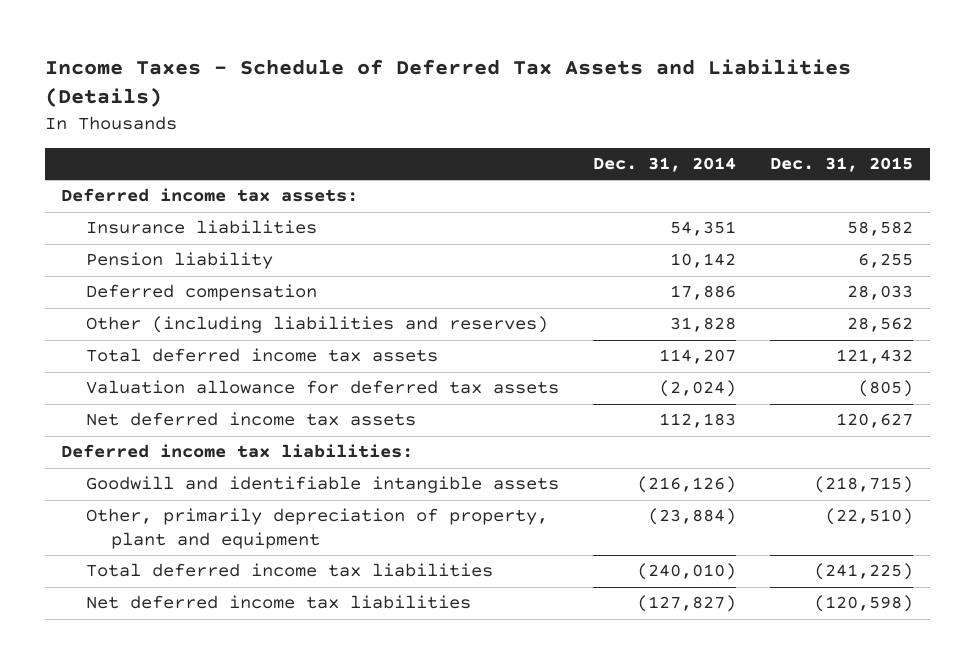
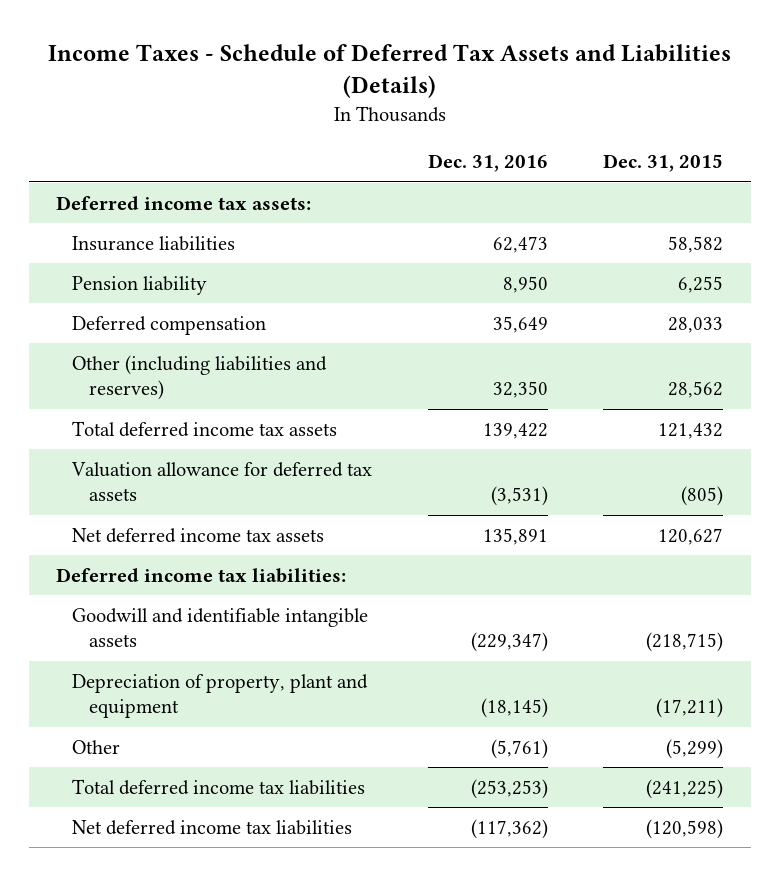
[593,157,737,173] Dec. 31, 2014 -> none
none -> [427,154,548,173] Dec. 31, 2016
[86,508,549,549] Other, primarily depreciation of property, plant and equipment -> [72,673,369,719] Depreciation of property, plant and equipment
[824,508,913,526] (22,510) -> [656,698,724,719] (17,211)
none -> [72,739,121,754] Other

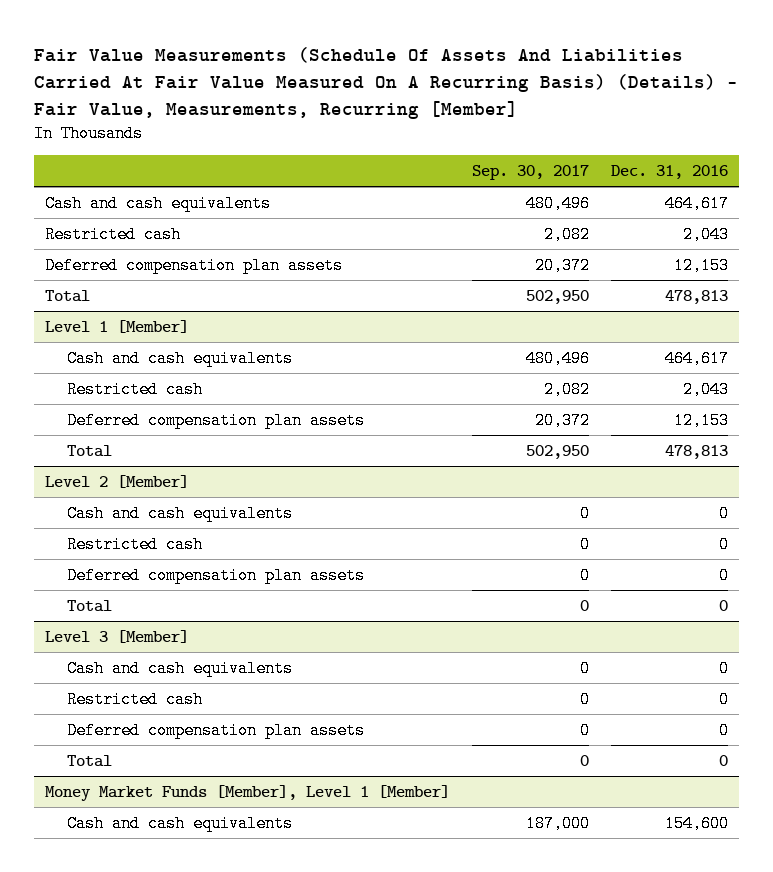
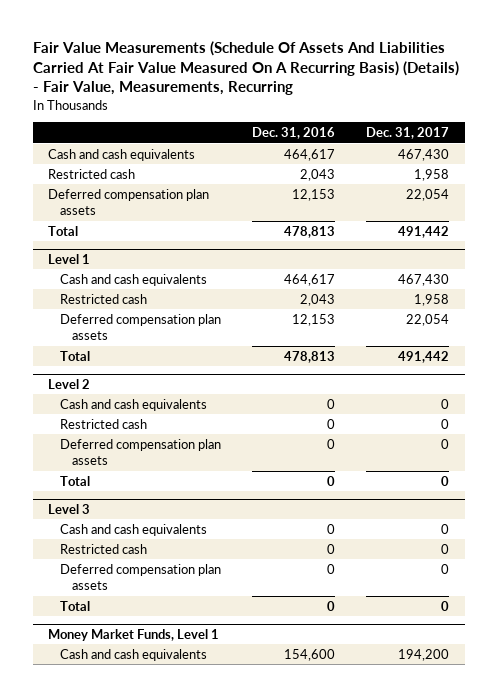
[34,47,739,119] Fair Value Measurements (Schedule Of Assets And Liabilities Carried At Fair Value Measured On A Recurring Basis) (Details) - Fair Value, Measurements, Recurring [Member] -> [32,40,459,96] Fair Value Measurements (Schedule Of Assets And Liabilities Carried At Fair Value Measured On A Recurring Basis) (Details) - Fair Value, Measurements, Recurring
[472,165,590,181] Sep. 30, 2017 -> none
none -> [366,127,450,140] Dec. 31, 2017
[45,319,190,333] Level 1 [Member] -> [48,253,91,264] Level 1
[45,474,190,488] Level 2 [Member] -> [48,378,91,389] Level 2
[45,629,190,643] Level 3 [Member] -> [48,503,91,514] Level 3
[45,784,451,801] Money Market Funds [Member], Level 1 [Member] -> [48,628,220,641] Money Market Funds, Level 1

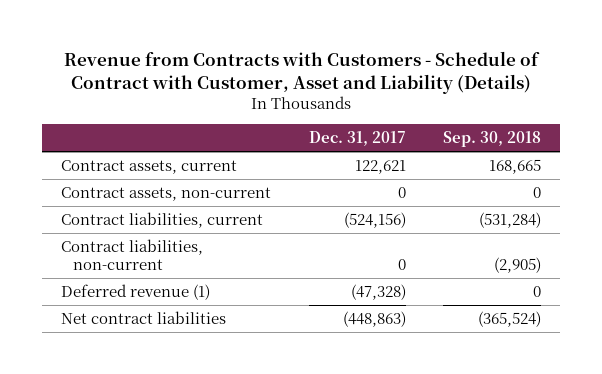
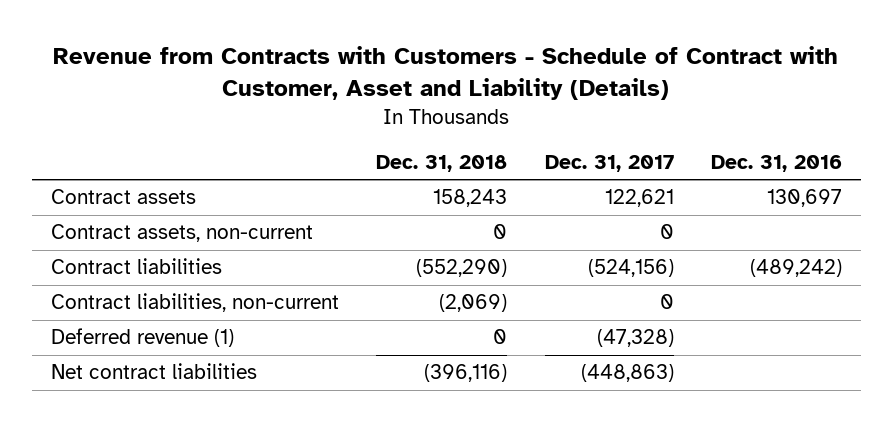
[443,130,542,147] Sep. 30, 2018 -> none
none -> [376,154,508,172] Dec. 31, 2018
none -> [710,154,842,172] Dec. 31, 2016
[61,160,238,175] Contract assets, current -> [50,189,196,205] Contract assets
[61,212,264,229] Contract liabilities, current -> [50,258,222,275] Contract liabilities

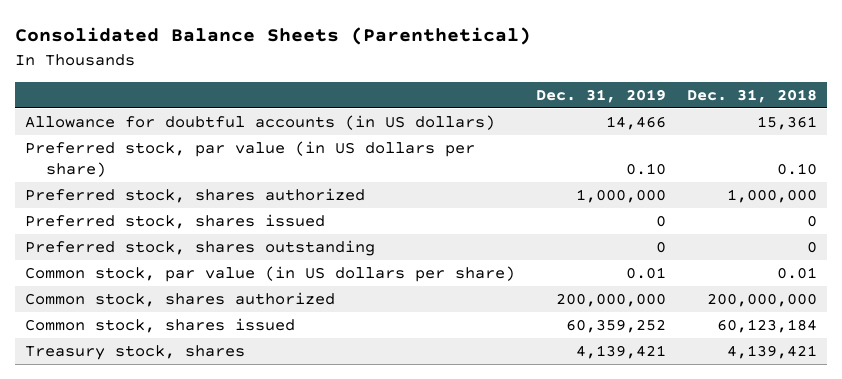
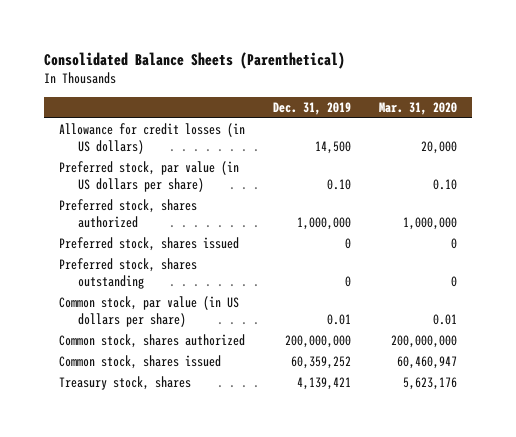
[686,89,817,104] Dec. 31, 2018 -> none
none -> [379,101,458,115] Mar. 31, 2020
[25,115,496,131] Allowance for doubtful accounts (in US dollars) -> [58,123,245,154] Allowance for credit losses (in US dollars)
[605,116,666,131] 14,466 -> [315,140,352,154] 14,500

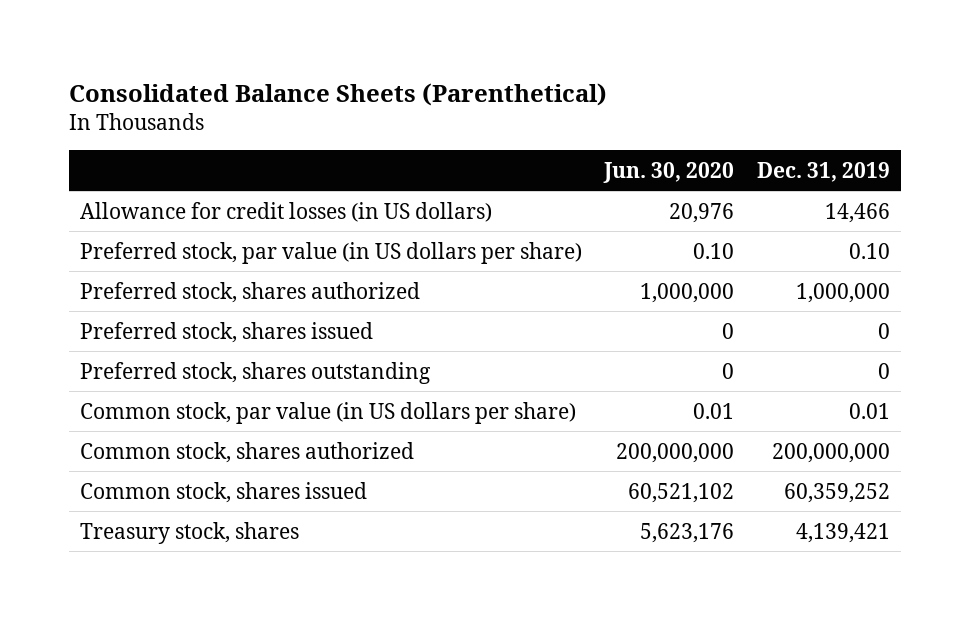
[379,101,458,115] Mar. 31, 2020 -> none
none -> [603,161,735,183] Jun. 30, 2020
[315,140,352,154] 14,500 -> [824,202,890,223] 14,466

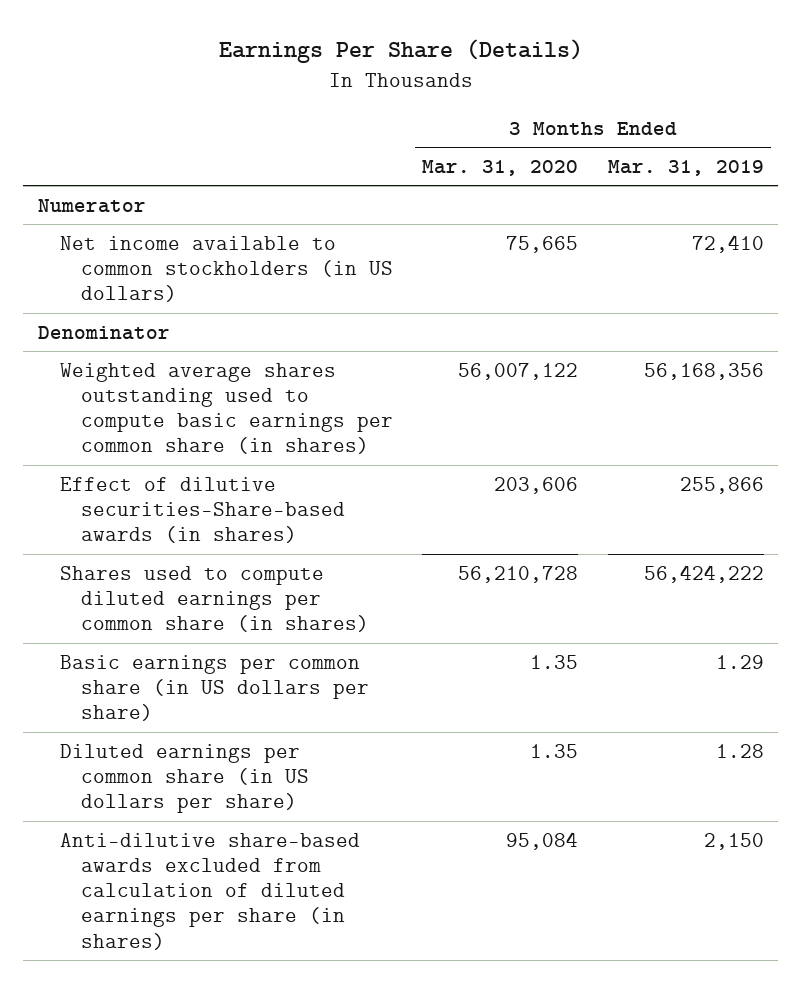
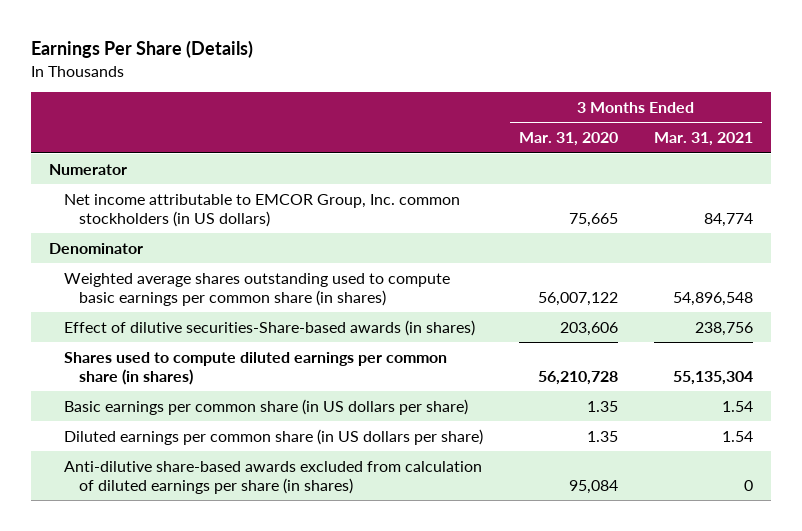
[607,160,764,177] Mar. 31, 2019 -> none
none -> [653,132,753,147] Mar. 31, 2021
[59,235,393,303] Net income available to common stockholders (in US dollars) -> [63,193,460,227] Net income attributable to EMCOR Group, Inc. common stockholders (in US dollars)

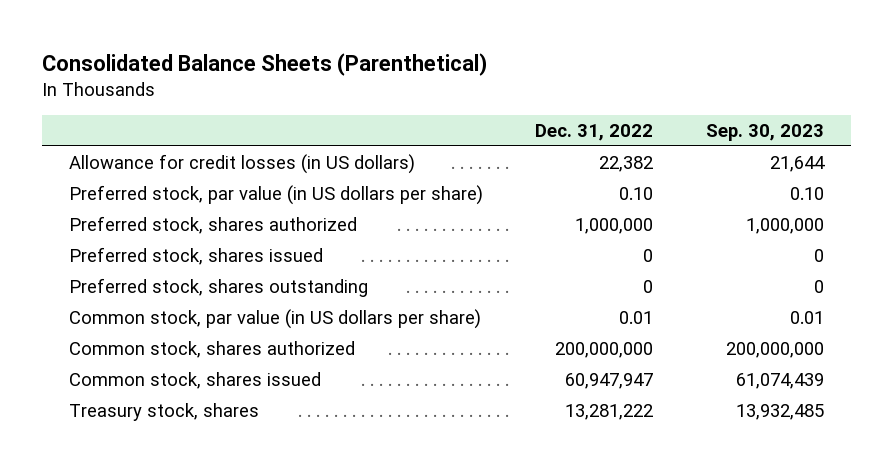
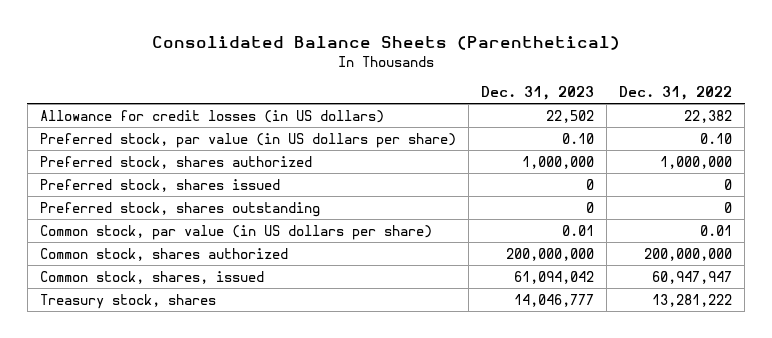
[706,123,825,141] Sep. 30, 2023 -> none
none -> [481,85,595,100] Dec. 31, 2023
[68,372,321,390] Common stock, shares issued -> [39,270,264,284] Common stock, shares, issued

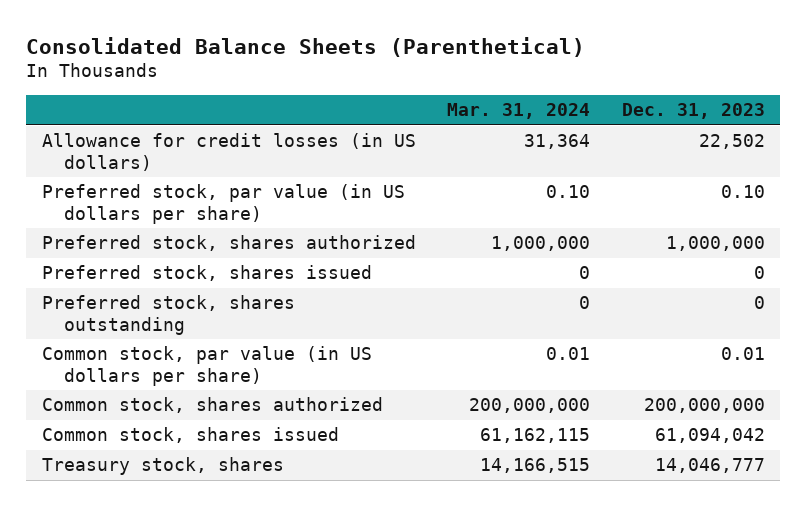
[619,85,733,100] Dec. 31, 2022 -> none
none -> [447,103,591,120] Mar. 31, 2024
[39,270,264,284] Common stock, shares, issued -> [41,427,339,444] Common stock, shares issued

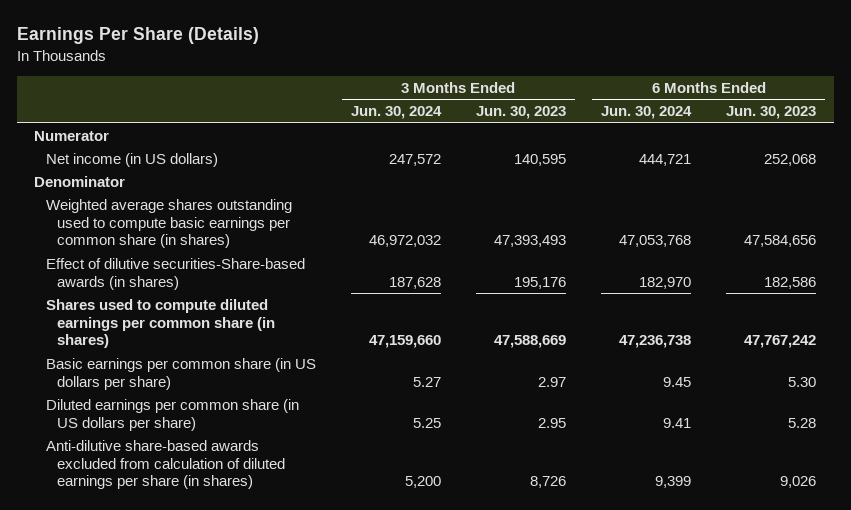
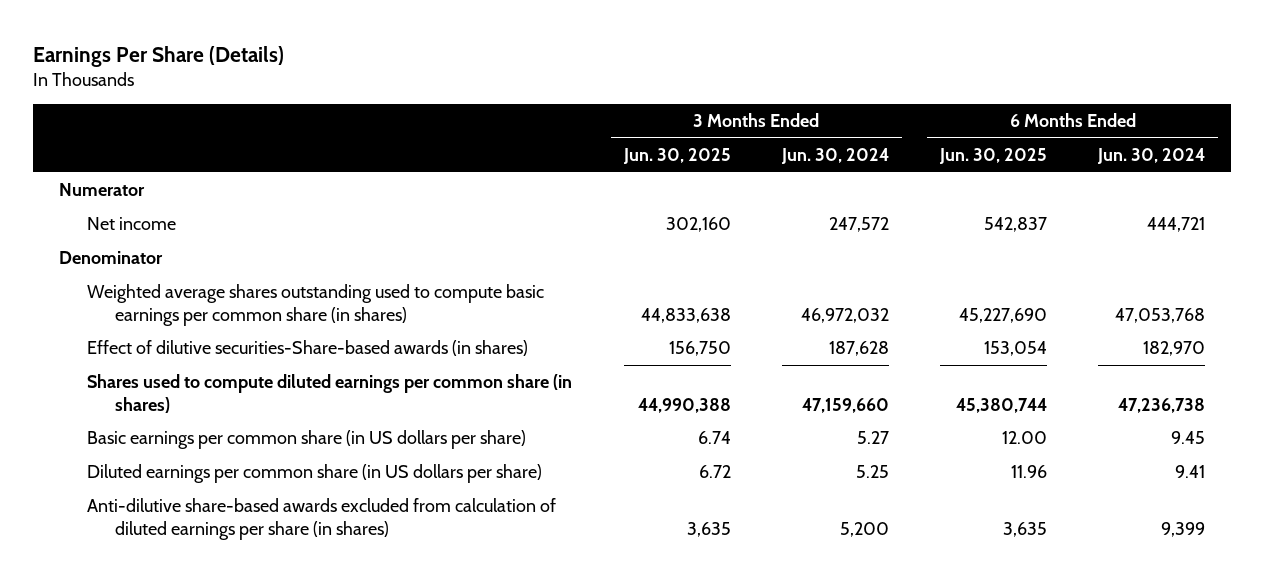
[475,106,566,120] Jun. 30, 2023 -> none
[726,106,817,120] Jun. 30, 2023 -> none
none -> [622,148,731,165] Jun. 30, 2025
none -> [939,148,1048,165] Jun. 30, 2025
[45,152,218,167] Net income (in US dollars) -> [87,217,177,231] Net income

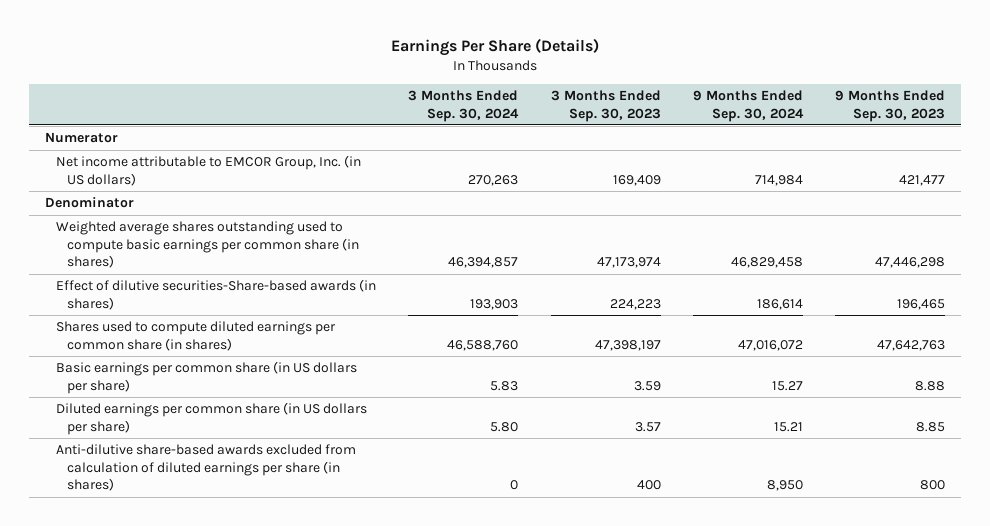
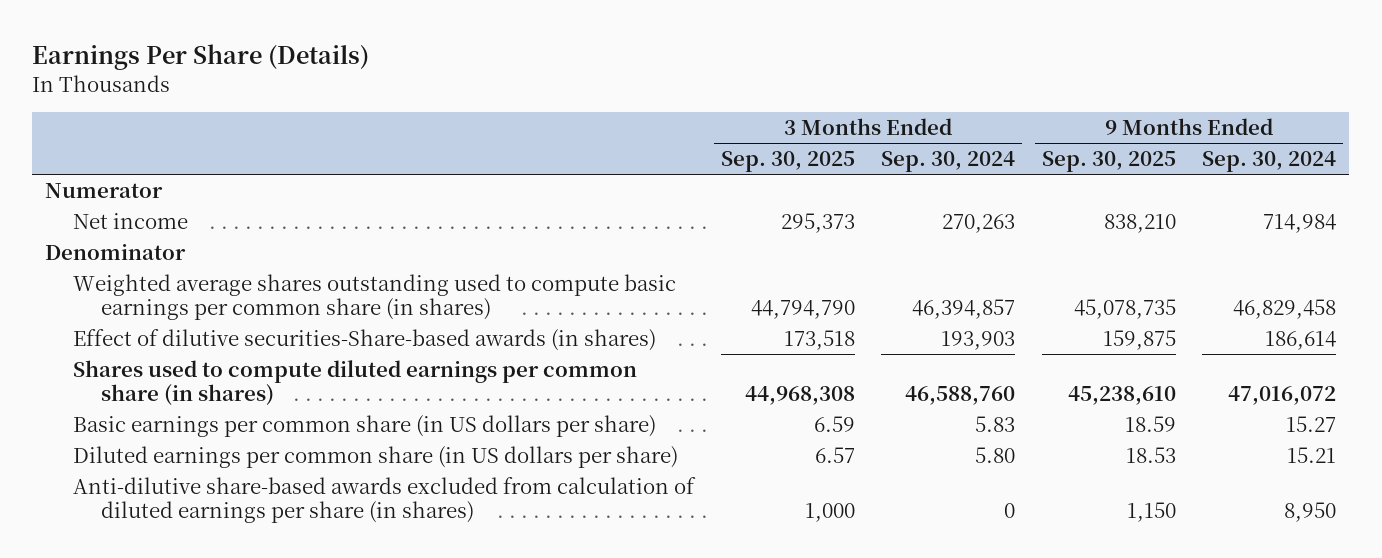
[550,89,661,122] 3 Months Ended Sep. 30, 2023 -> none
[835,89,946,122] 9 Months Ended Sep. 30, 2023 -> none
none -> [720,151,855,173] Sep. 30, 2025
none -> [1041,151,1176,173] Sep. 30, 2025
[55,155,361,186] Net income attributable to EMCOR Group, Inc. (in US dollars) -> [73,213,189,230] Net income

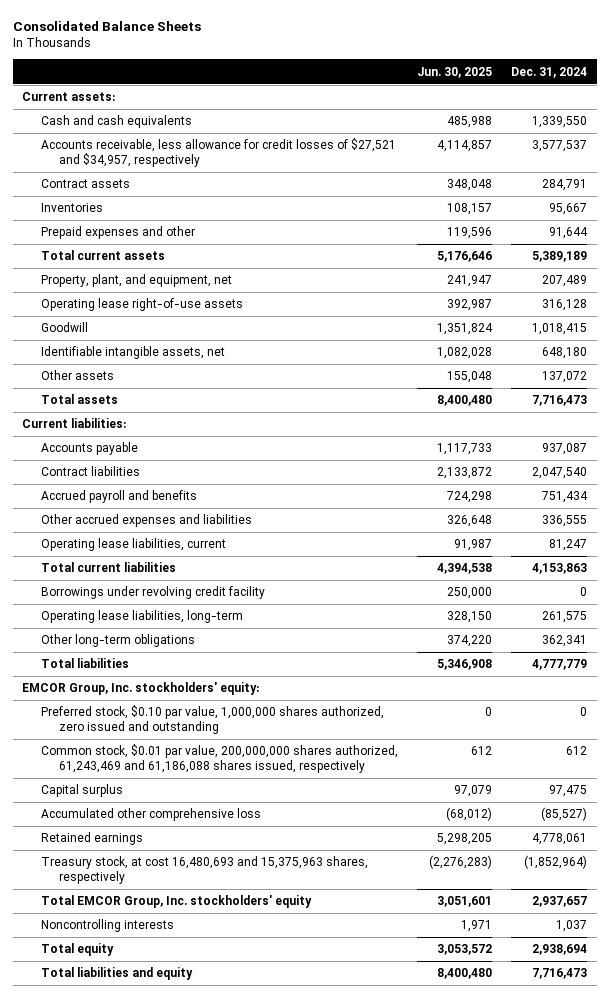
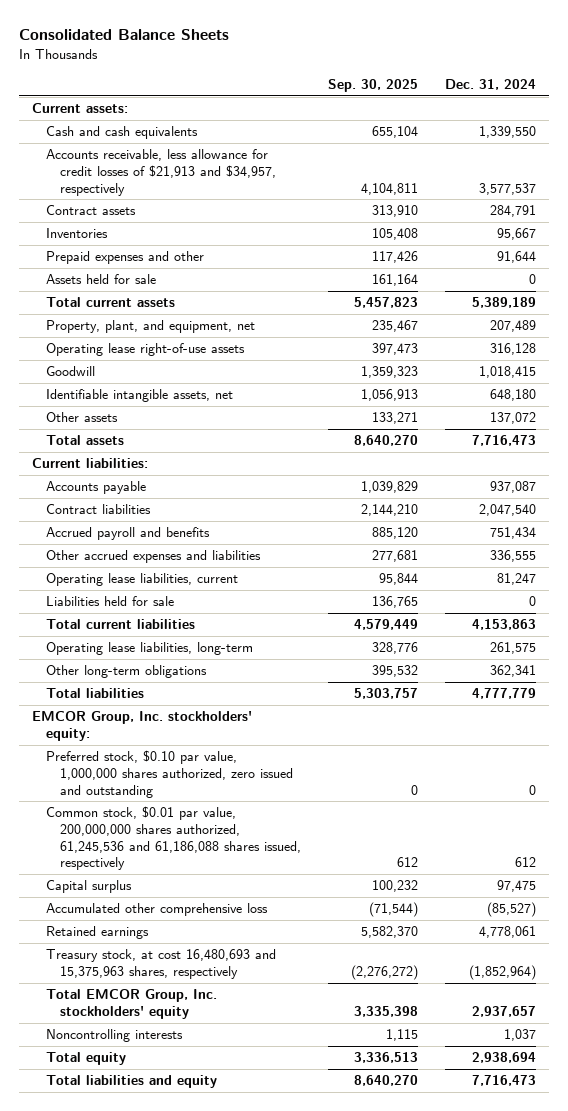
[416,66,492,78] Jun. 30, 2025 -> none
none -> [327,79,418,93] Sep. 30, 2025
[40,138,396,168] Accounts receivable, less allowance for credit losses of $27,521 and $34,957, respectively -> [45,149,276,196] Accounts receivable, less allowance for credit losses of $21,913 and $34,957, respectively
none -> [45,274,156,285] Assets held for sale
none -> [45,596,174,607] Liabilities held for sale
[40,586,265,600] Borrowings under revolving credit facility -> none
[40,744,398,774] Common stock, $0.01 par value, 200,000,000 shares authorized, 61,243,469 and 61,186,088 shares issued, respectively -> [45,806,301,871] Common stock, $0.01 par value, 200,000,000 shares authorized, 61,245,536 and 61,186,088 shares issued, respectively

